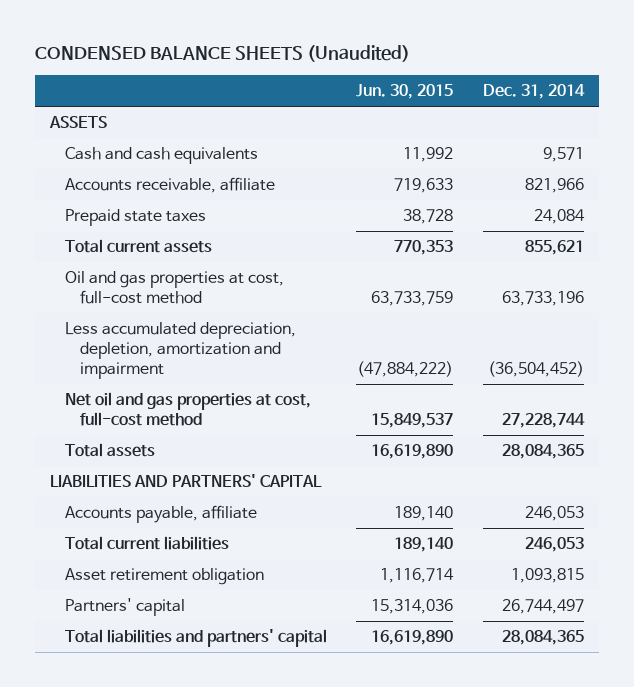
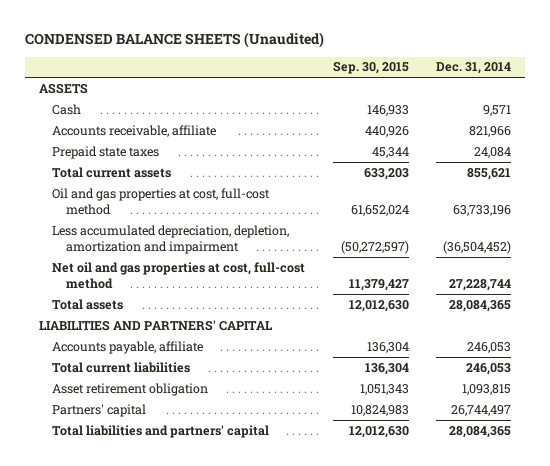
[356,84,454,100] Jun. 30, 2015 -> none
none -> [332,61,409,75] Sep. 30, 2015
[64,147,258,165] Cash and cash equivalents -> [52,103,82,115] Cash

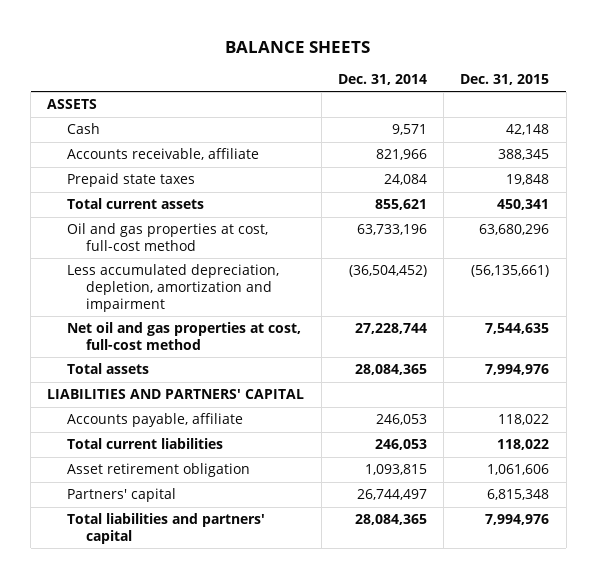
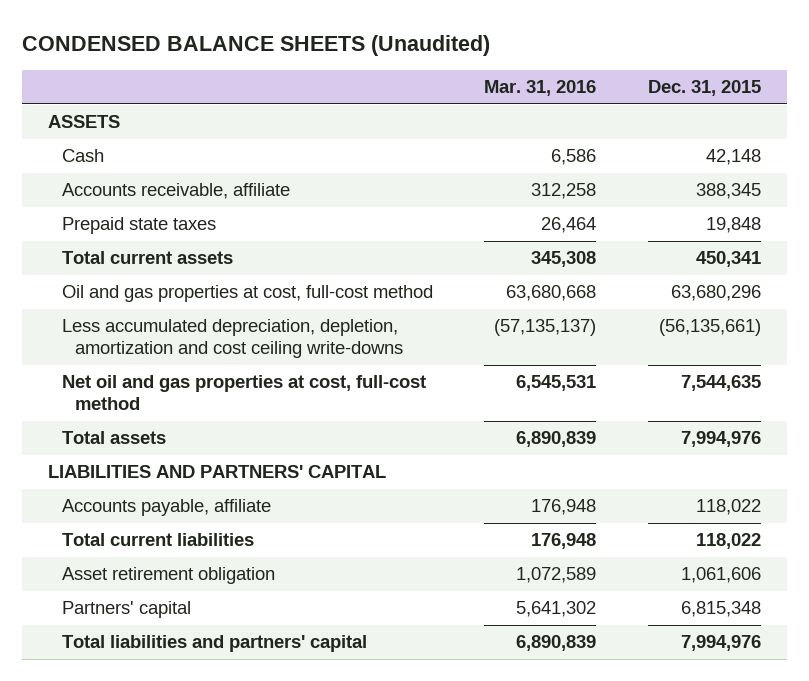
[225,40,371,53] BALANCE SHEETS -> [22,35,491,57] CONDENSED BALANCE SHEETS (Unaudited)
[337,74,427,86] Dec. 31, 2014 -> none
none -> [484,80,597,97] Mar. 31, 2016
[66,264,279,312] Less accumulated depreciation, depletion, amortization and impairment -> [61,319,404,359] Less accumulated depreciation, depletion, amortization and cost ceiling write-downs

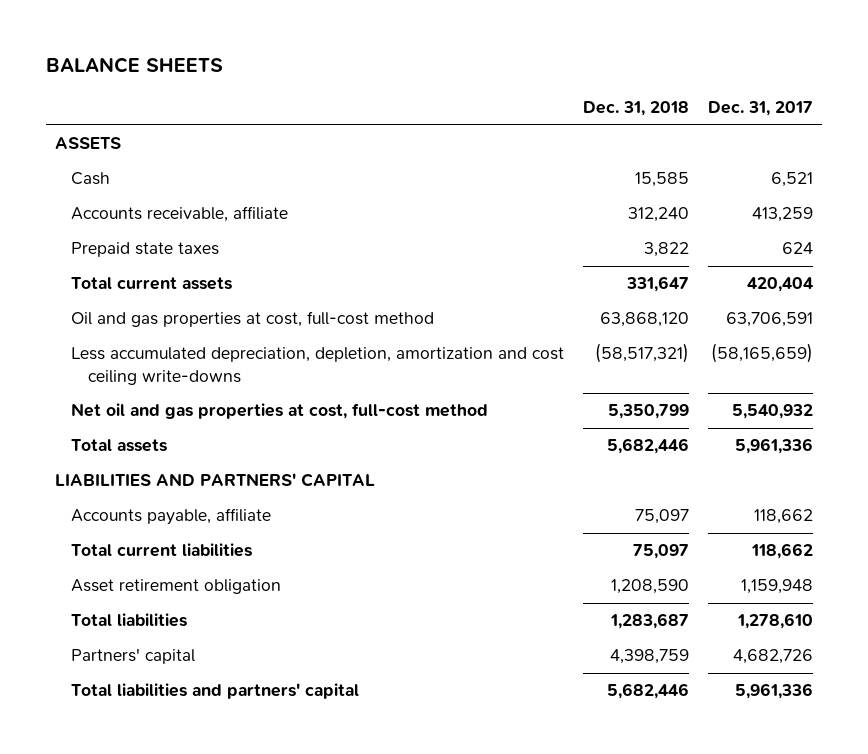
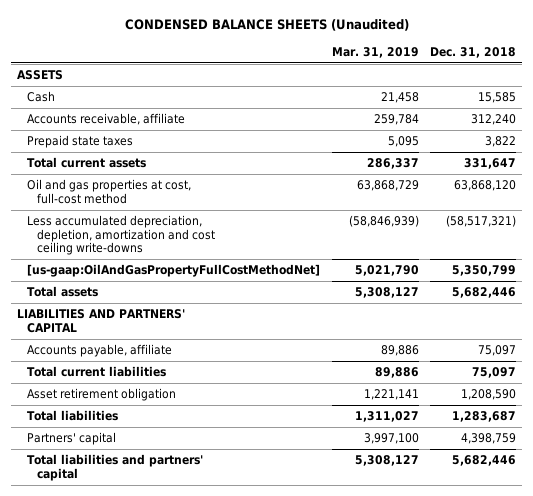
[45,57,223,74] BALANCE SHEETS -> [124,18,409,31] CONDENSED BALANCE SHEETS (Unaudited)
[707,101,813,117] Dec. 31, 2017 -> none
none -> [331,46,419,58] Mar. 31, 2019
[71,403,489,420] Net oil and gas properties at cost, full-cost method -> [27,264,321,278] [us-gaap:OilAndGasPropertyFullCostMethodNet]

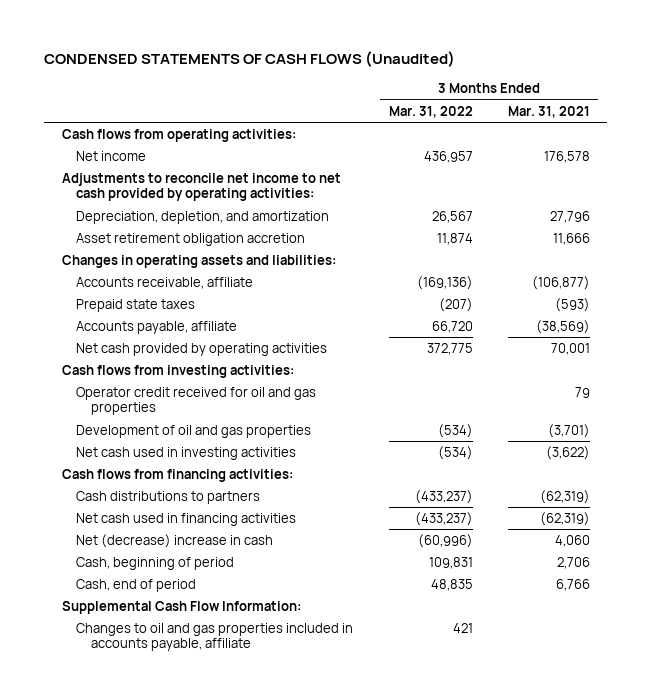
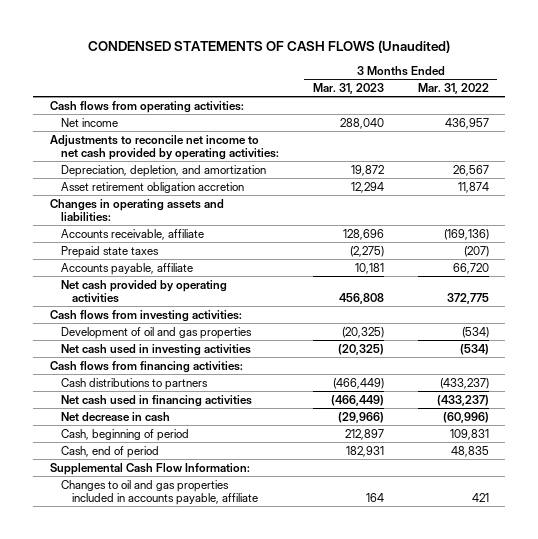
[507,105,590,118] Mar. 31, 2021 -> none
none -> [312,83,384,95] Mar. 31, 2023
[76,387,317,416] Operator credit received for oil and gas properties -> none
[76,534,274,549] Net (decrease) increase in cash -> [60,411,170,422] Net decrease in cash

